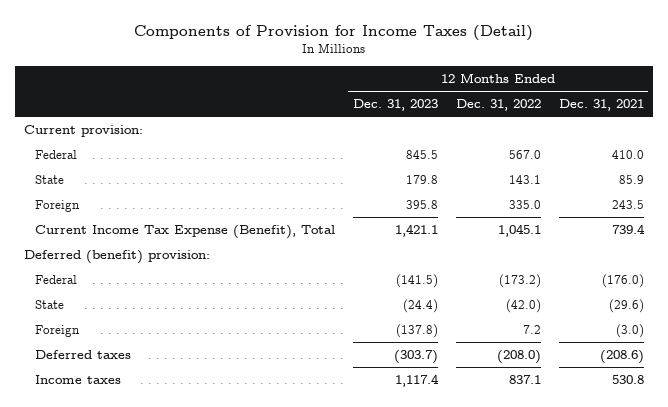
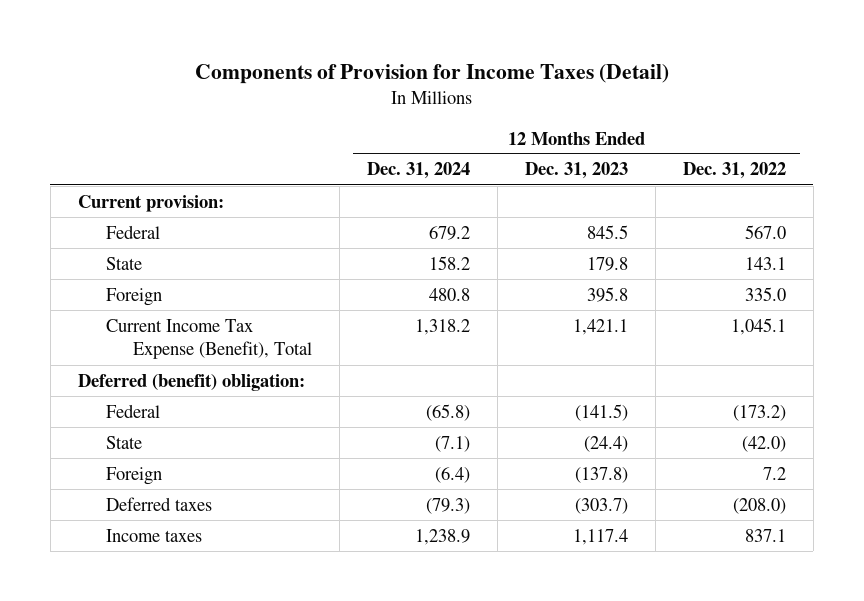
[558,99,644,112] Dec. 31, 2021 -> none
none -> [367,162,471,180] Dec. 31, 2024
[24,249,211,264] Deferred (benefit) provision: -> [77,373,305,391] Deferred (benefit) obligation:

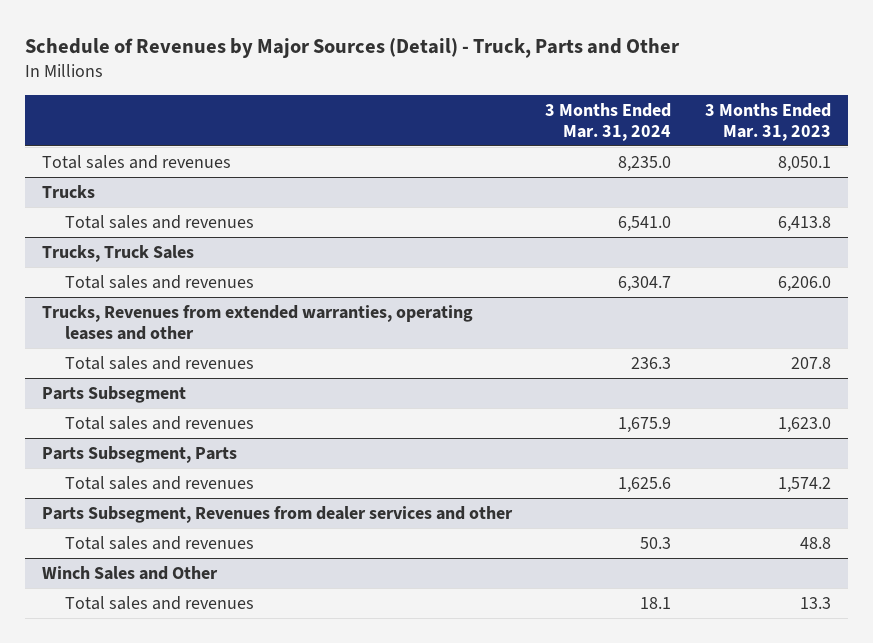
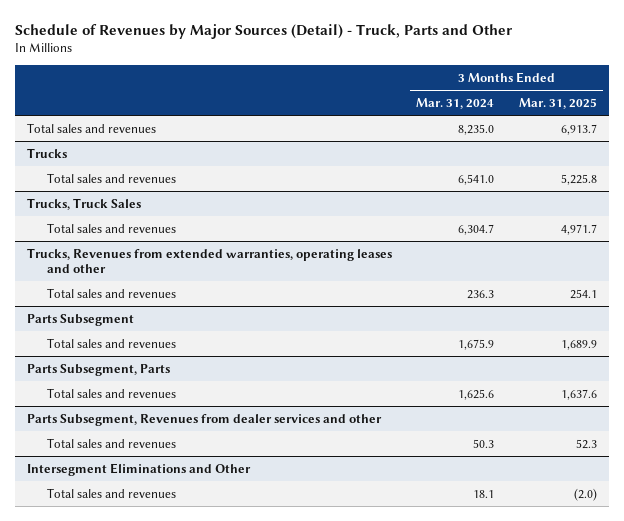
[705,102,832,141] 3 Months Ended Mar. 31, 2023 -> none
none -> [518,98,597,110] Mar. 31, 2025
[41,566,218,581] Winch Sales and Other -> [27,462,252,476] Intersegment Eliminations and Other

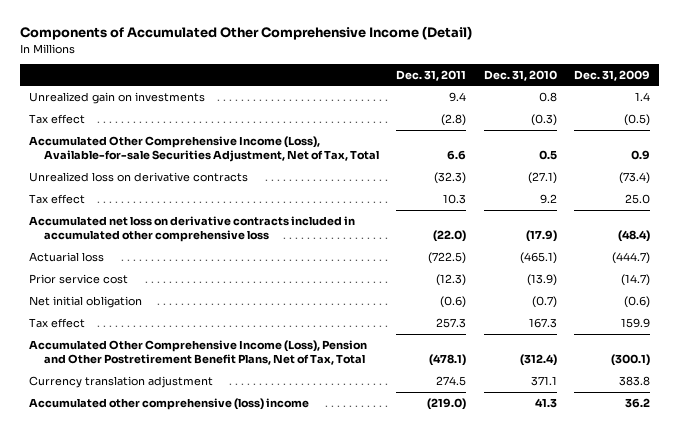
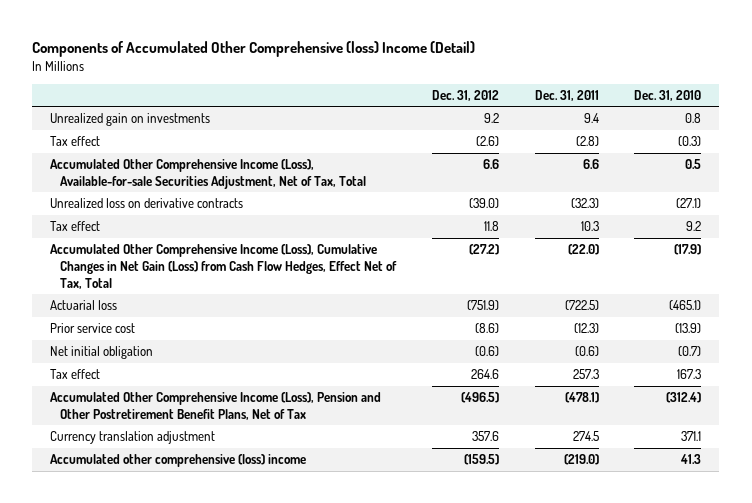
[20,26,473,41] Components of Accumulated Other Comprehensive Income (Detail) -> [32,40,476,57] Components of Accumulated Other Comprehensive (loss) Income (Detail)
[574,69,651,81] Dec. 31, 2009 -> none
none -> [431,89,499,101] Dec. 31, 2012
[28,215,355,242] Accumulated net loss on derivative contracts included in accumulated other comprehensive loss -> [50,244,398,289] Accumulated Other Comprehensive Income (Loss), Cumulative Changes in Net Gain (Loss) from Cash Flow Hedges, Effect Net of Tax, Total
[28,339,367,365] Accumulated Other Comprehensive Income (Loss), Pension and Other Postretirement Benefit Plans, Net of Tax, Total -> [50,392,382,420] Accumulated Other Comprehensive Income (Loss), Pension and Other Postretirement Benefit Plans, Net of Tax

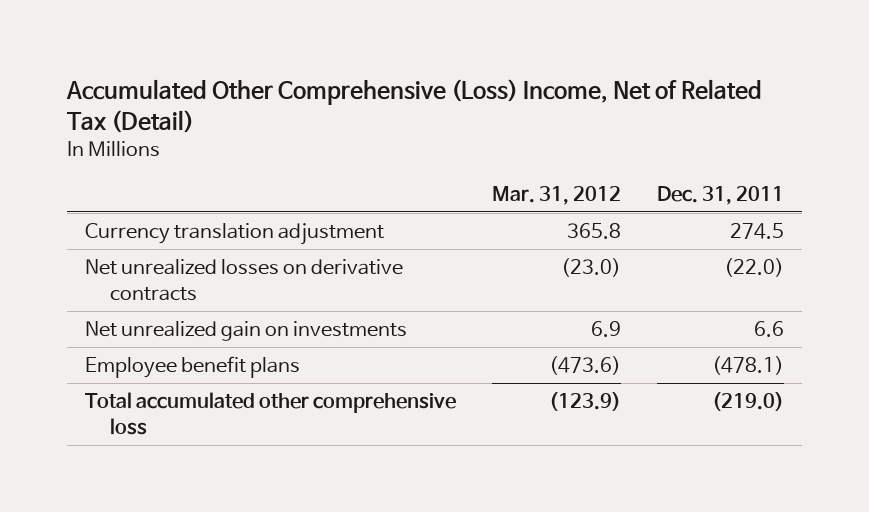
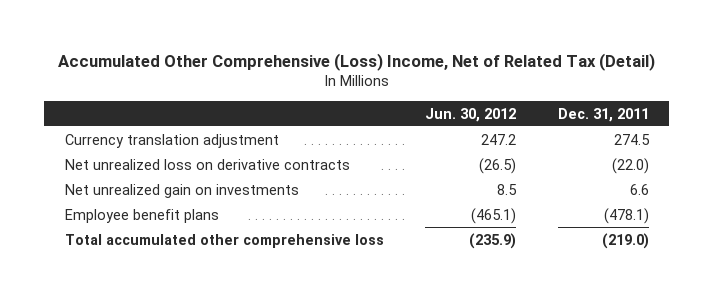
[491,186,621,206] Mar. 31, 2012 -> none
none -> [425,107,517,122] Jun. 30, 2012
[84,259,403,302] Net unrealized losses on derivative contracts -> [65,158,351,170] Net unrealized loss on derivative contracts

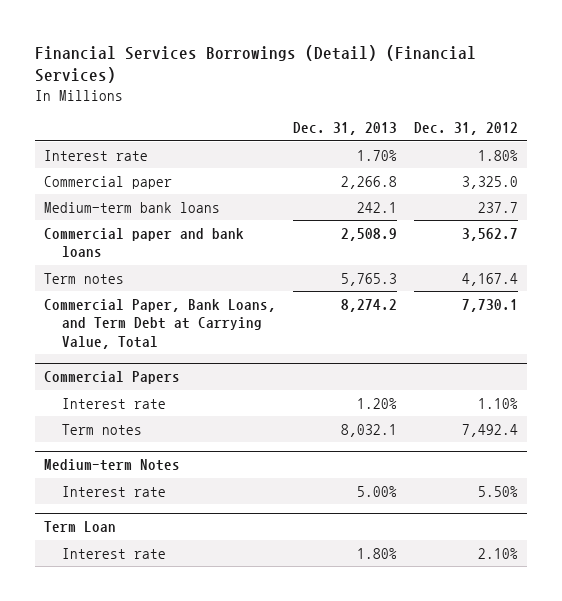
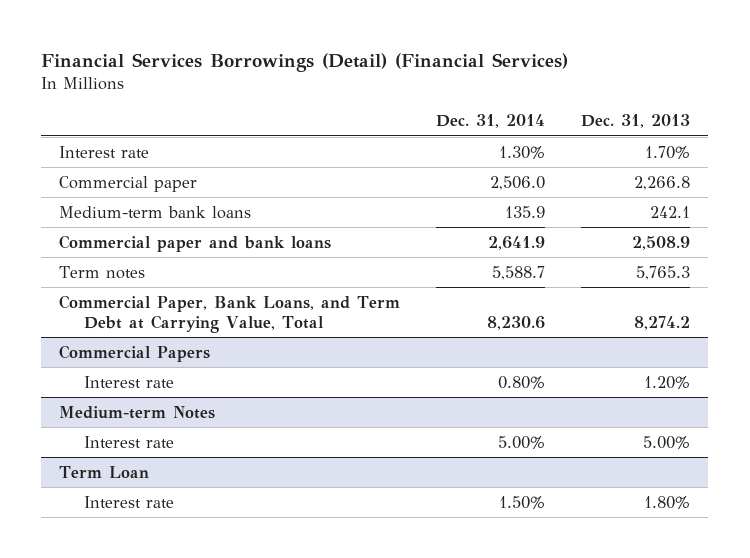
[414,122,519,136] Dec. 31, 2012 -> none
none -> [436,114,546,129] Dec. 31, 2014
[62,423,143,435] Term notes -> none

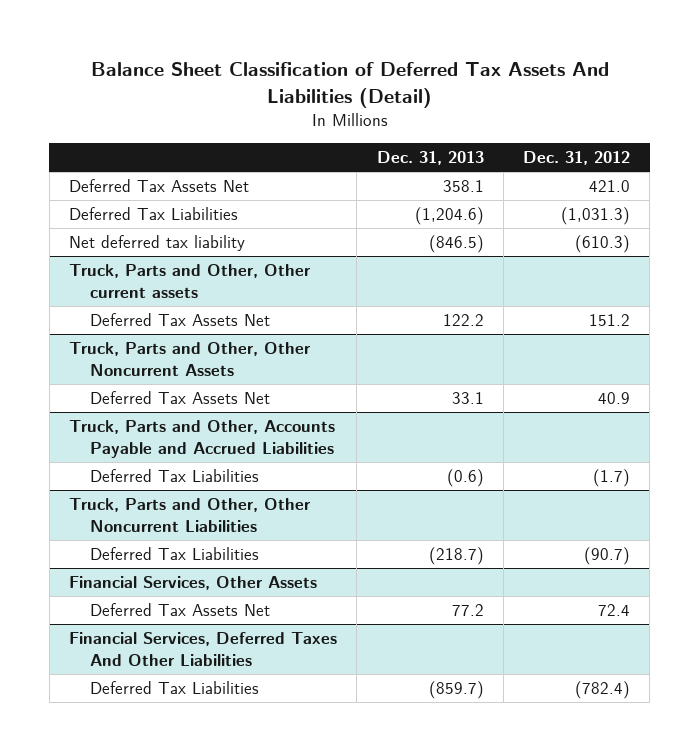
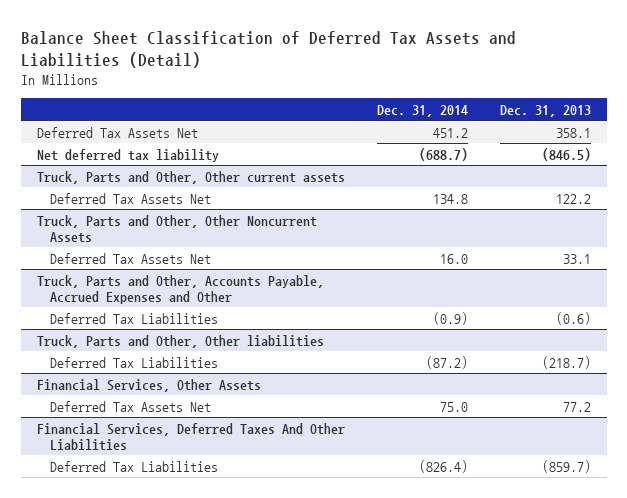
[90,62,609,108] Balance Sheet Classification of Deferred Tax Assets And Liabilities (Detail) -> [20,30,516,68] Balance Sheet Classification of Deferred Tax Assets and Liabilities (Detail)
[523,151,631,166] Dec. 31, 2012 -> none
none -> [376,104,468,117] Dec. 31, 2014
[69,207,239,221] Deferred Tax Liabilities -> none
[69,420,336,458] Truck, Parts and Other, Accounts Payable and Accrued Liabilities -> [36,274,324,305] Truck, Parts and Other, Accounts Payable, Accrued Expenses and Other
[69,498,312,532] Truck, Parts and Other, Other Noncurrent Liabilities -> [36,334,324,348] Truck, Parts and Other, Other liabilities

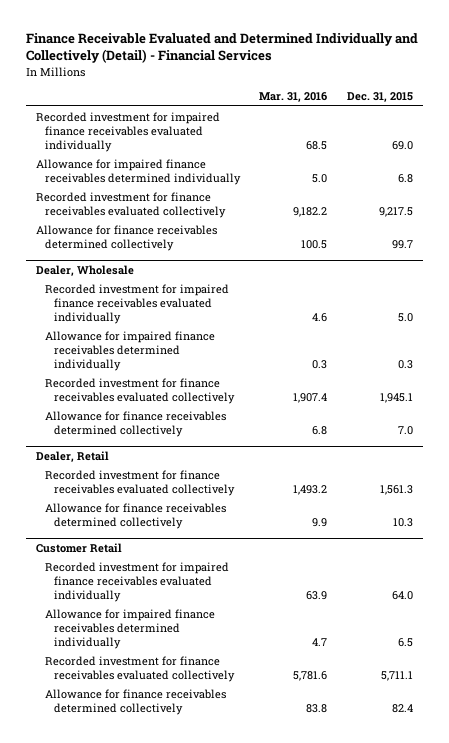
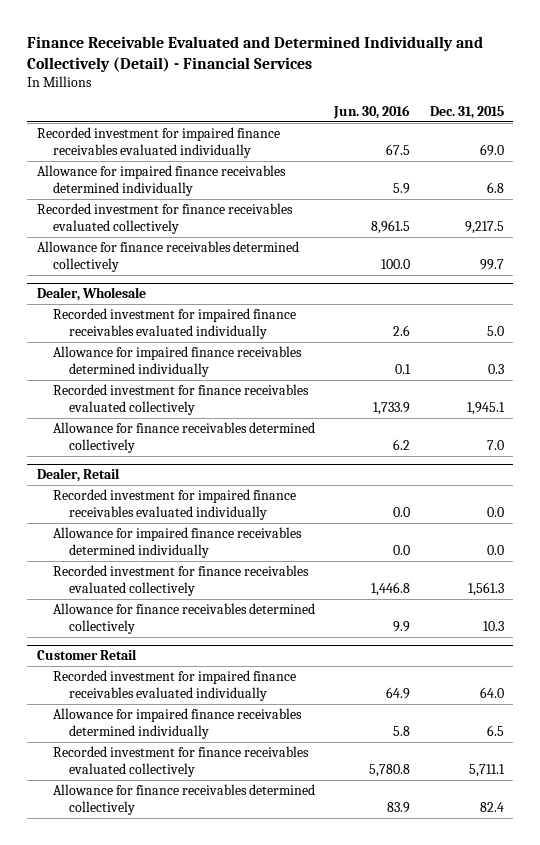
[259,92,328,103] Mar. 31, 2016 -> none
none -> [333,104,411,119] Jun. 30, 2016
none -> [53,489,297,520] Recorded investment for impaired finance receivables evaluated individually
none -> [53,527,303,558] Allowance for impaired finance receivables determined individually

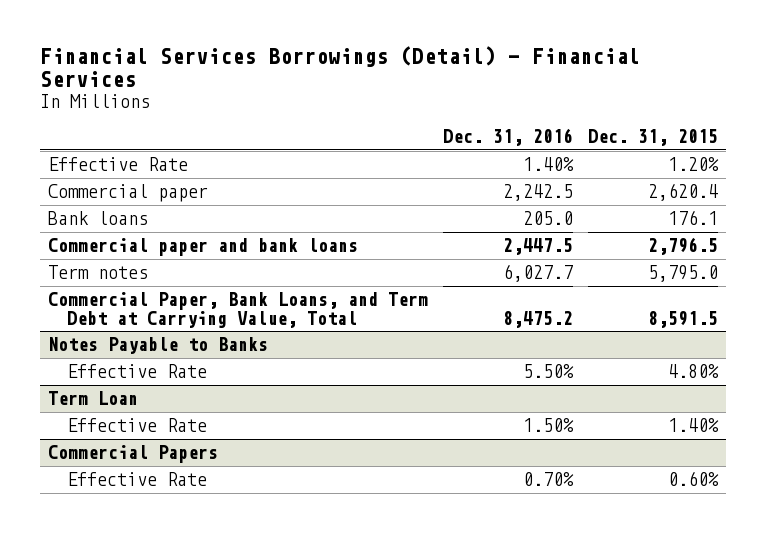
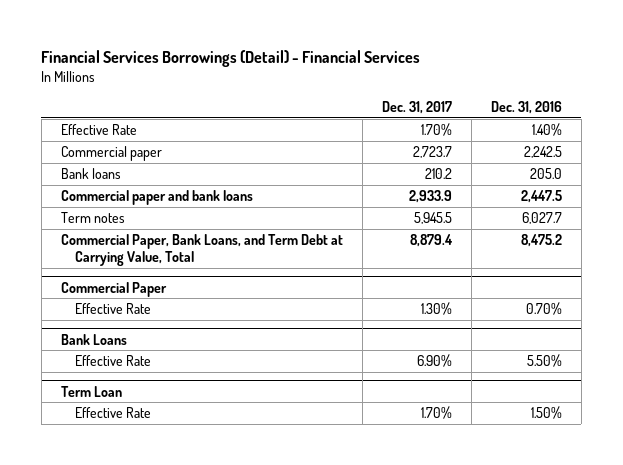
[588,129,719,147] Dec. 31, 2015 -> none
none -> [381,100,452,114] Dec. 31, 2017
[47,337,268,355] Notes Payable to Banks -> [60,281,167,297] Commercial Paper
none -> [74,303,151,315] Effective Rate
none -> [60,333,127,345] Bank Loans
[47,445,218,464] Commercial Papers -> none
[67,472,208,487] Effective Rate -> none

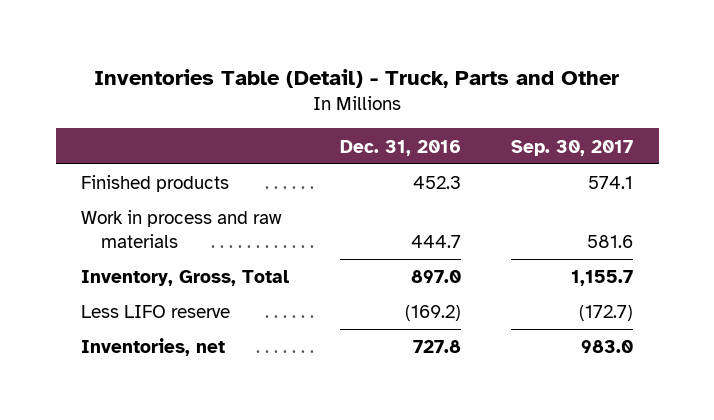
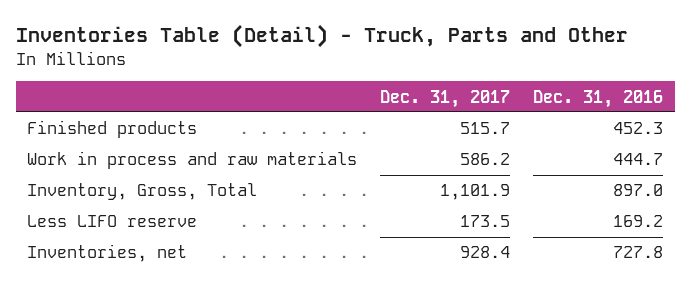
[511,139,634,156] Sep. 30, 2017 -> none
none -> [380,89,511,108] Dec. 31, 2017
[404,305,461,322] (169.2) -> [613,215,664,228] 169.2

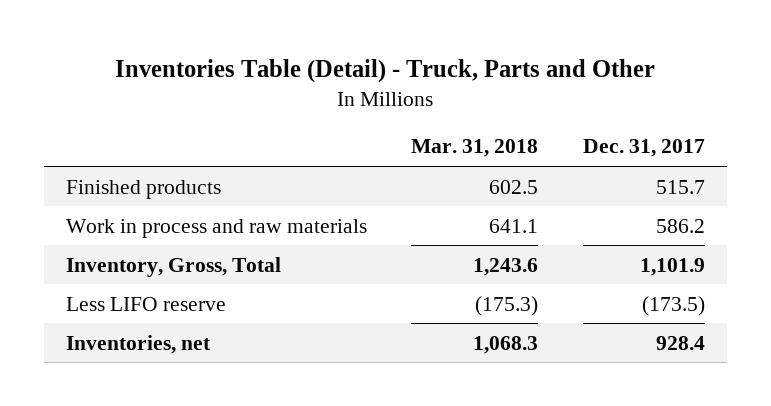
[533,89,664,108] Dec. 31, 2016 -> none
none -> [411,139,539,158] Mar. 31, 2018
[460,215,511,228] 173.5 -> [641,295,705,316] (173.5)

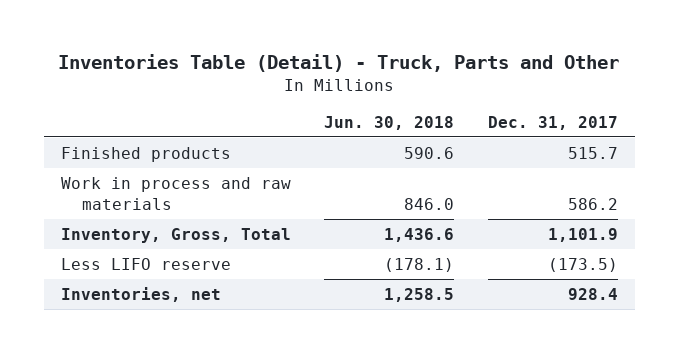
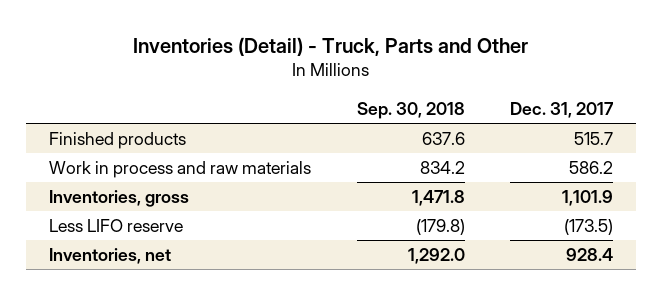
[58,53,620,72] Inventories Table (Detail) - Truck, Parts and Other -> [133,37,529,57] Inventories (Detail) - Truck, Parts and Other
[324,115,455,130] Jun. 30, 2018 -> none
none -> [356,101,465,119] Sep. 30, 2018
[60,227,291,243] Inventory, Gross, Total -> [49,190,190,208] Inventories, gross

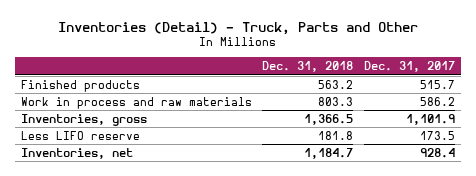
[356,101,465,119] Sep. 30, 2018 -> none
none -> [262,61,354,73] Dec. 31, 2018
[564,219,614,236] (173.5) -> [420,130,456,140] 173.5

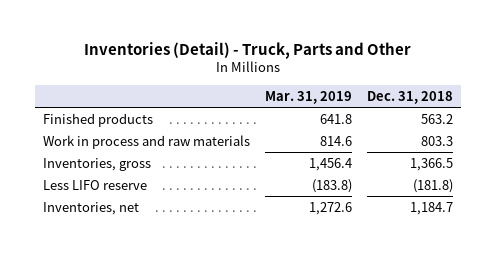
[364,61,456,73] Dec. 31, 2017 -> none
none -> [265,90,353,104] Mar. 31, 2019
[318,130,354,140] 181.8 -> [413,178,454,193] (181.8)

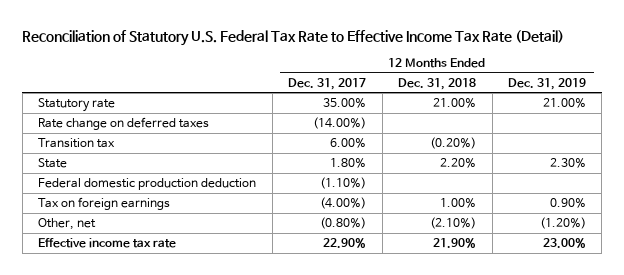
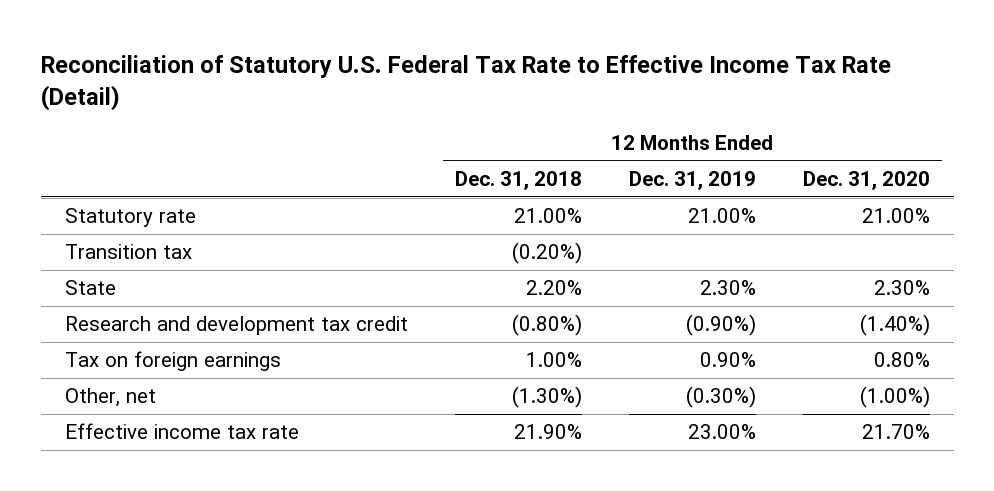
[288,77,367,90] Dec. 31, 2017 -> none
none -> [802,170,930,190] Dec. 31, 2020
[38,117,210,131] Rate change on deferred taxes -> none
[38,178,257,191] Federal domestic production deduction -> none
none -> [64,316,408,336] Research and development tax credit
[430,217,477,230] (2.10%) -> [511,386,582,409] (1.30%)
[540,217,587,230] (1.20%) -> [685,386,756,409] (0.30%)

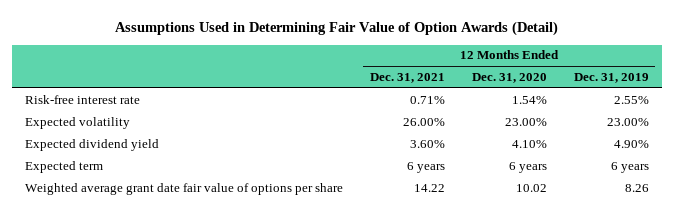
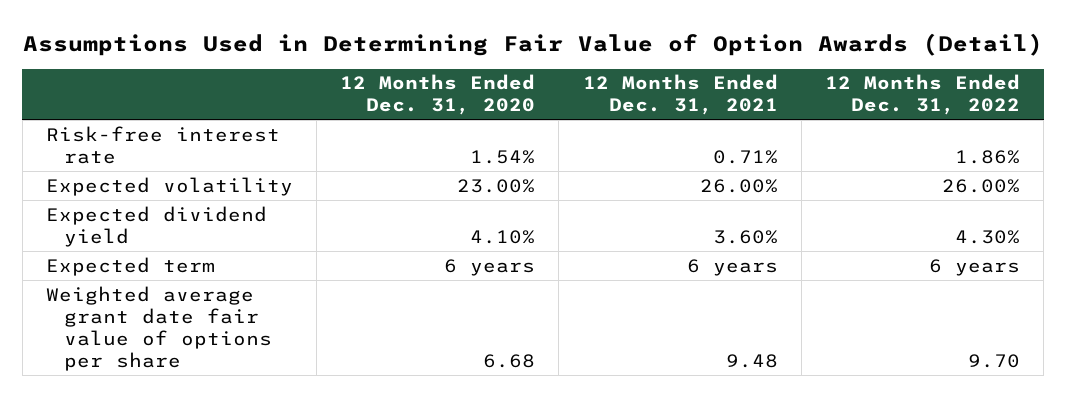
[573,73,649,84] Dec. 31, 2019 -> none
none -> [825,74,1021,116] 12 Months Ended Dec. 31, 2022
[414,183,446,192] 14.22 -> [725,353,778,368] 9.48
[515,183,547,192] 10.02 -> [483,353,536,368] 6.68

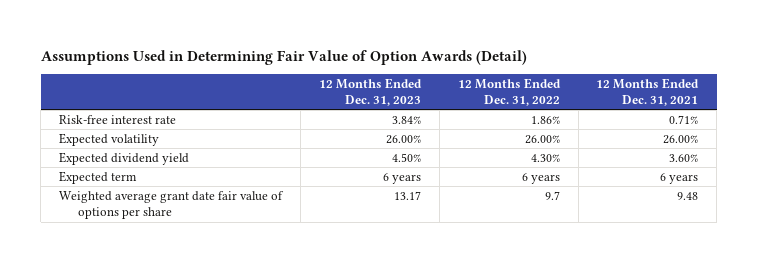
[340,74,536,116] 12 Months Ended Dec. 31, 2020 -> none
none -> [318,77,422,106] 12 Months Ended Dec. 31, 2023
[968,353,1021,368] 9.70 -> [544,190,560,200] 9.7

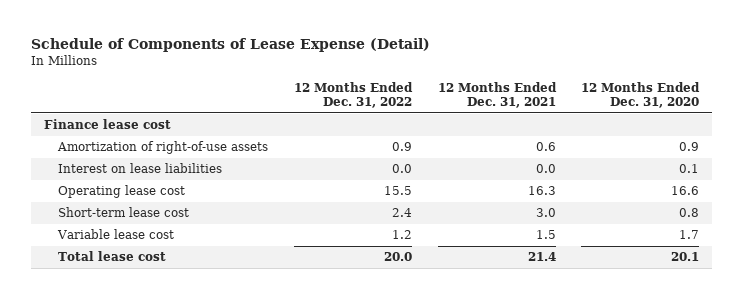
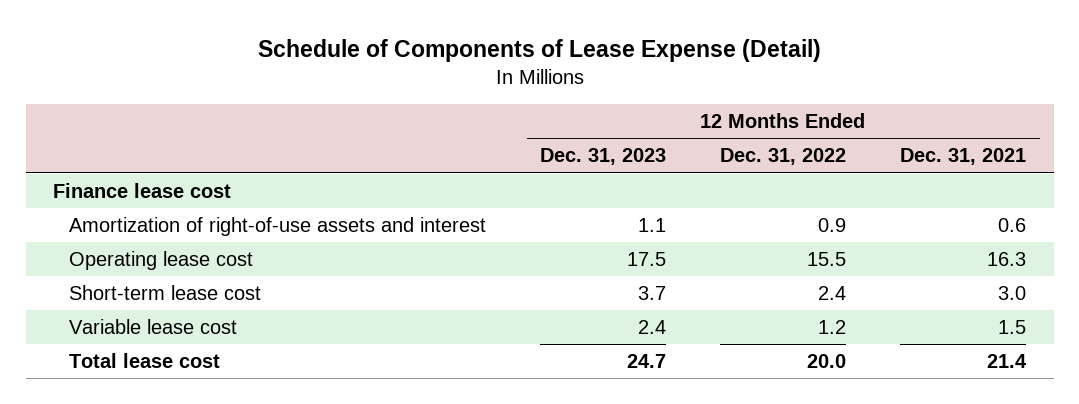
[581,82,701,108] 12 Months Ended Dec. 31, 2020 -> none
none -> [540,148,667,166] Dec. 31, 2023
[58,163,223,174] Interest on lease liabilities -> none
[57,141,269,155] Amortization of right-of-use assets -> [69,217,487,237] Amortization of right-of-use assets and interest

